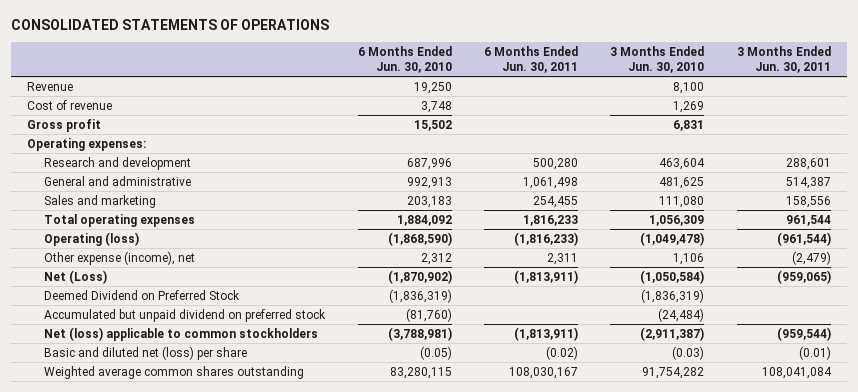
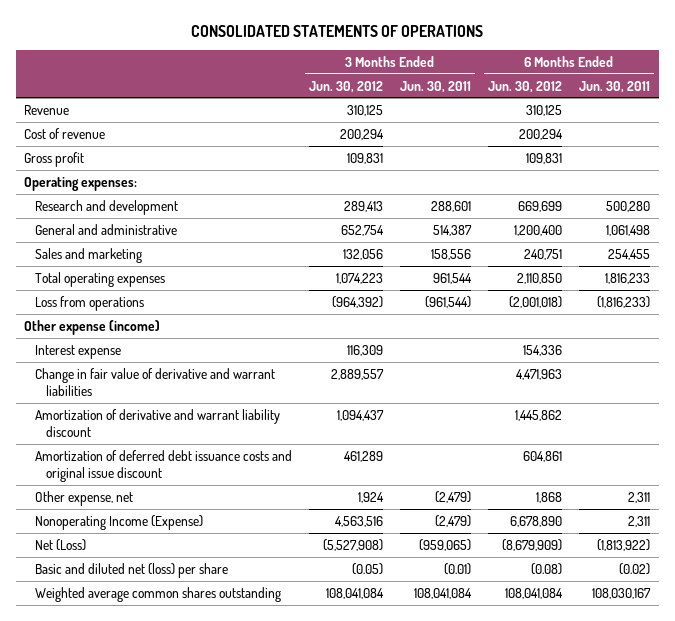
[357,45,452,73] 6 Months Ended Jun. 30, 2010 -> none
[610,45,705,73] 3 Months Ended Jun. 30, 2010 -> none
none -> [309,80,384,93] Jun. 30, 2012
none -> [488,80,563,93] Jun. 30, 2012
[44,290,241,301] Deemed Dividend on Preferred Stock -> none
[44,309,327,323] Accumulated but unpaid dividend on preferred stock -> none
[44,327,319,342] Net (loss) applicable to common stockholders -> none
[44,232,140,247] Operating (loss) -> [35,295,145,311] Loss from operations
none -> [24,319,161,335] Other expense (income)
none -> [35,344,122,359] Interest expense
none -> [35,367,276,397] Change in fair value of derivative and warrant liabilities
none -> [35,408,281,438] Amortization of derivative and warrant liability discount
none -> [35,449,293,483] Amortization of deferred debt issuance costs and original issue discount
none -> [35,490,134,506] Other expense, net
[44,251,196,266] Other expense (income), net -> [35,514,204,530] Nonoperating Income (Expense)
[514,270,579,285] (1,813,911) -> [597,538,651,551] (1,813,922)

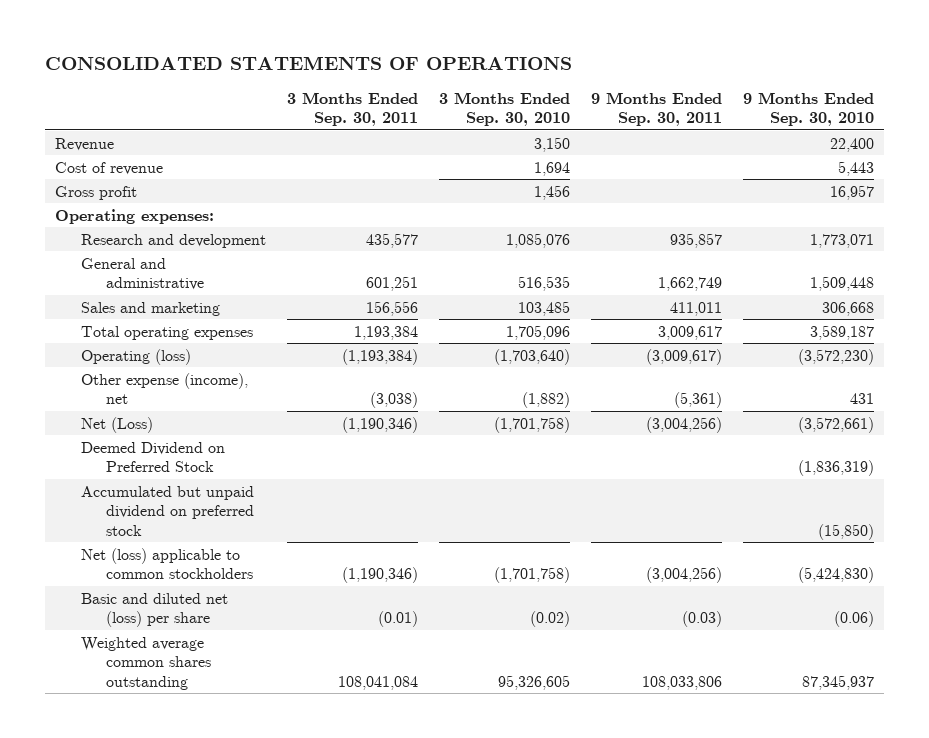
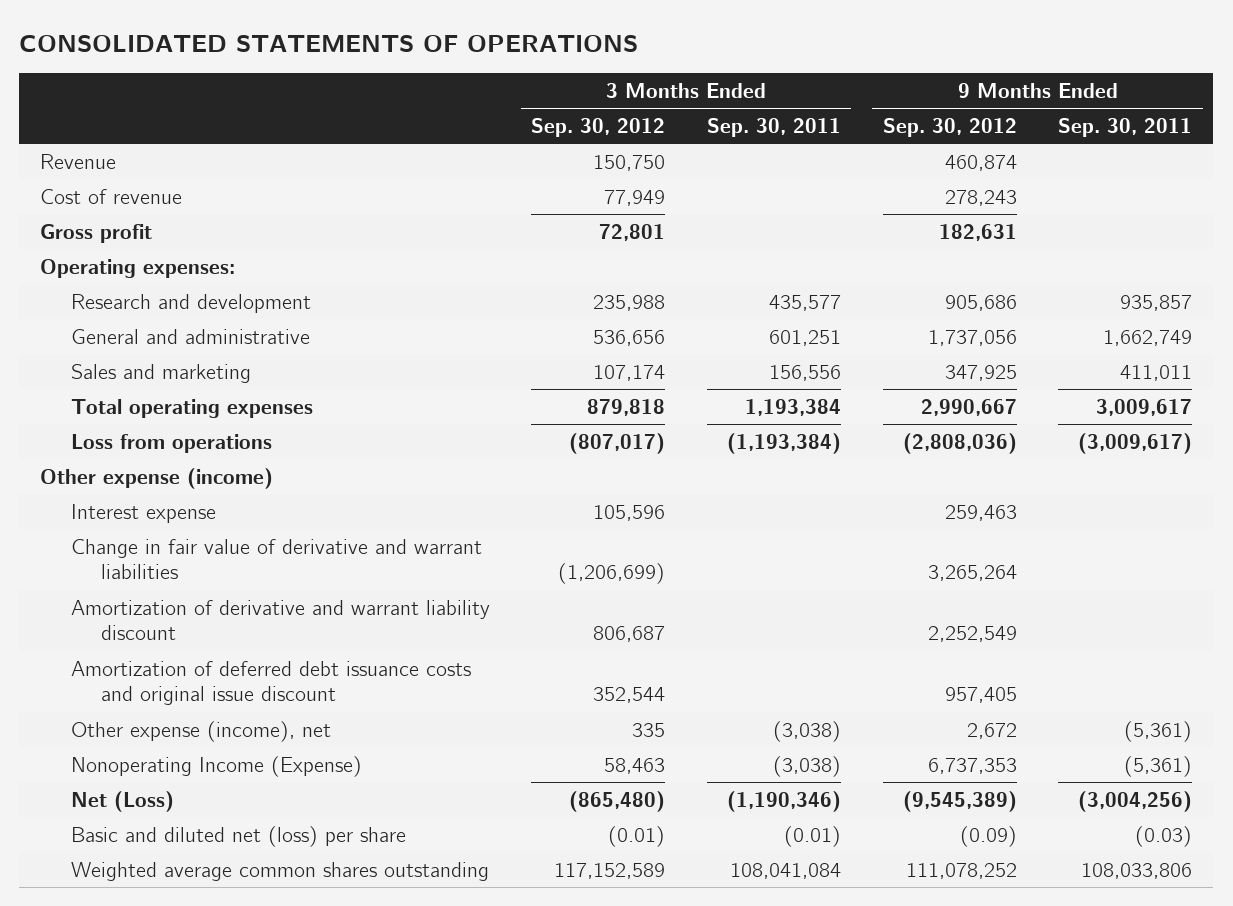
[438,91,570,127] 3 Months Ended Sep. 30, 2010 -> none
[742,91,874,127] 9 Months Ended Sep. 30, 2010 -> none
none -> [531,118,666,138] Sep. 30, 2012
none -> [882,118,1017,138] Sep. 30, 2012
[80,348,191,365] Operating (loss) -> [70,433,272,453] Loss from operations
none -> [40,467,274,489] Other expense (income)
none -> [70,503,216,523] Interest expense
none -> [70,538,482,580] Change in fair value of derivative and warrant liabilities
none -> [70,599,490,641] Amortization of derivative and warrant liability discount
none -> [70,660,471,706] Amortization of deferred debt issuance costs and original issue discount
none -> [70,755,362,777] Nonoperating Income (Expense)
[80,441,225,473] Deemed Dividend on Preferred Stock -> none
[80,485,255,536] Accumulated but unpaid dividend on preferred stock -> none
[80,547,254,580] Net (loss) applicable to common stockholders -> none

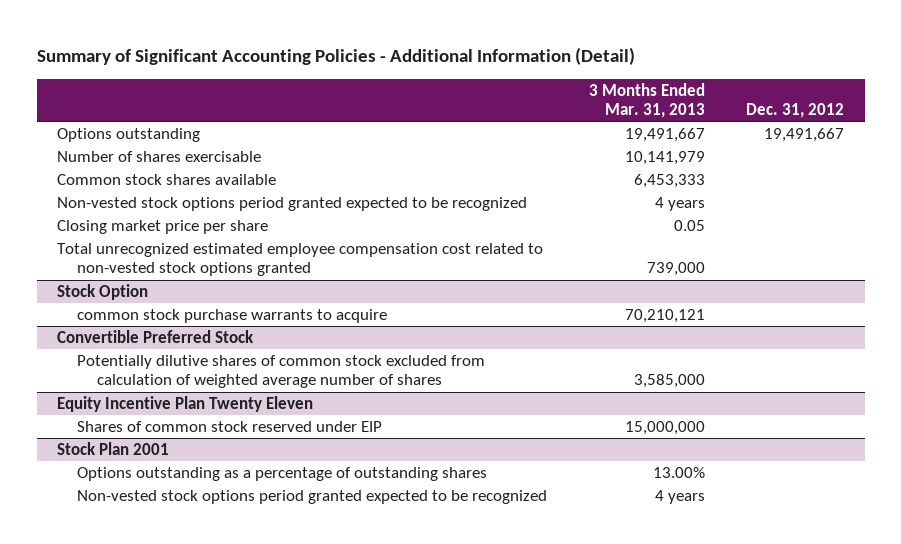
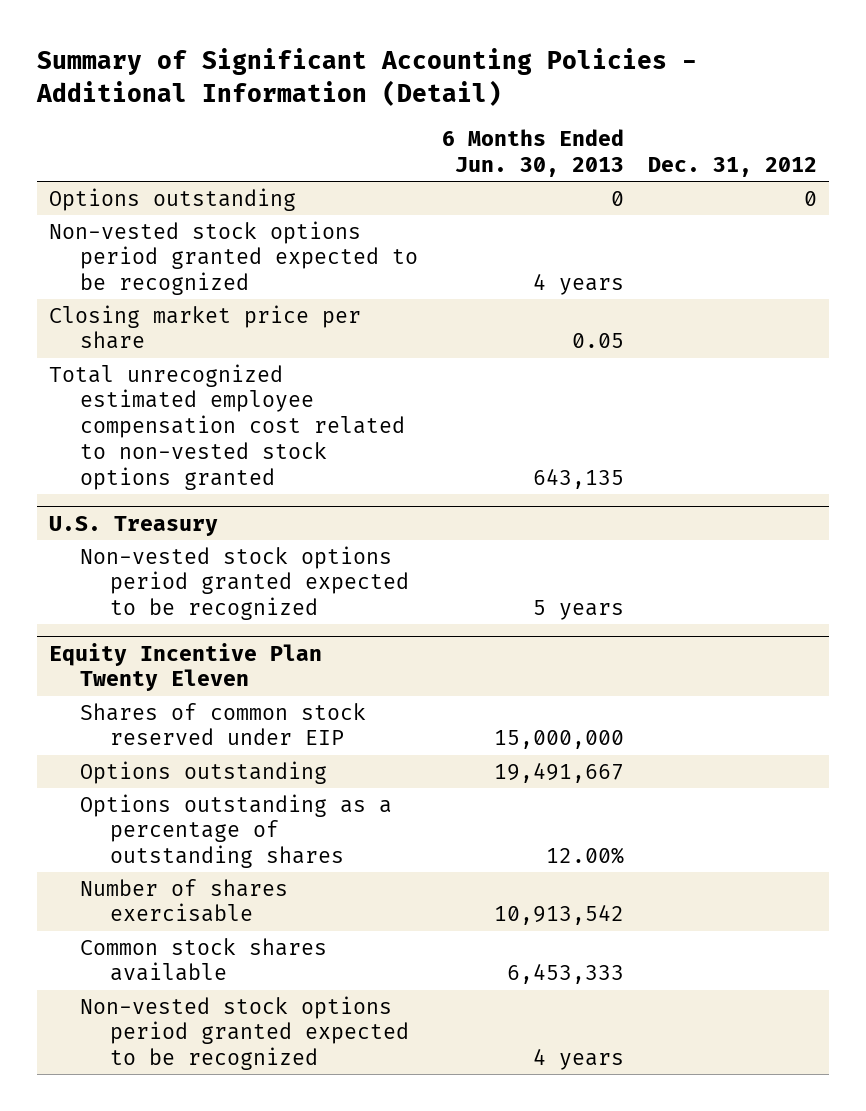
[588,82,705,118] 3 Months Ended Mar. 31, 2013 -> none
none -> [441,129,624,178] 6 Months Ended Jun. 30, 2013
[57,151,262,163] Number of shares exercisable -> none
[57,174,277,186] Common stock shares available -> none
[764,128,845,143] 19,491,667 -> [803,190,817,206] 0
[57,284,149,301] Stock Option -> none
[77,309,388,324] common stock purchase warrants to acquire -> none
[57,330,255,344] Convertible Preferred Stock -> none
[77,355,486,389] Potentially dilutive shares of common stock excluded from calculation of weighted average number of shares -> none
none -> [49,515,219,536] U.S. Treasury
none -> [79,545,409,621] Non-vested stock options period granted expected to be recognized
[57,442,170,456] Stock Plan 2001 -> none
[77,467,488,482] Options outstanding as a percentage of outstanding shares -> none
[77,490,548,505] Non-vested stock options period granted expected to be recognized -> none
none -> [79,760,327,784] Options outstanding
none -> [79,793,392,869] Options outstanding as a percentage of outstanding shares
none -> [79,878,288,923] Number of shares exercisable
none -> [79,937,327,982] Common stock shares available
none -> [79,995,409,1071] Non-vested stock options period granted expected to be recognized

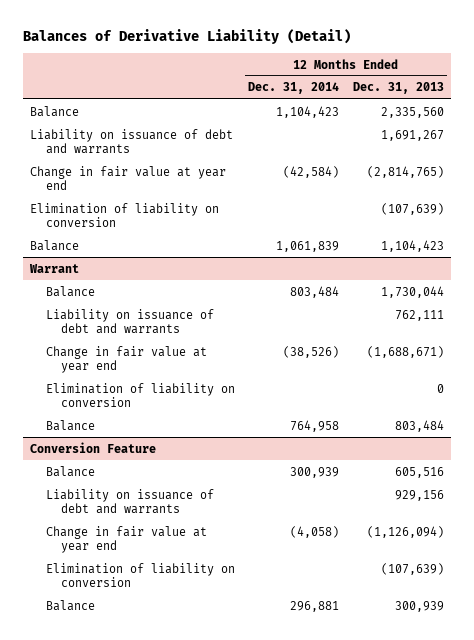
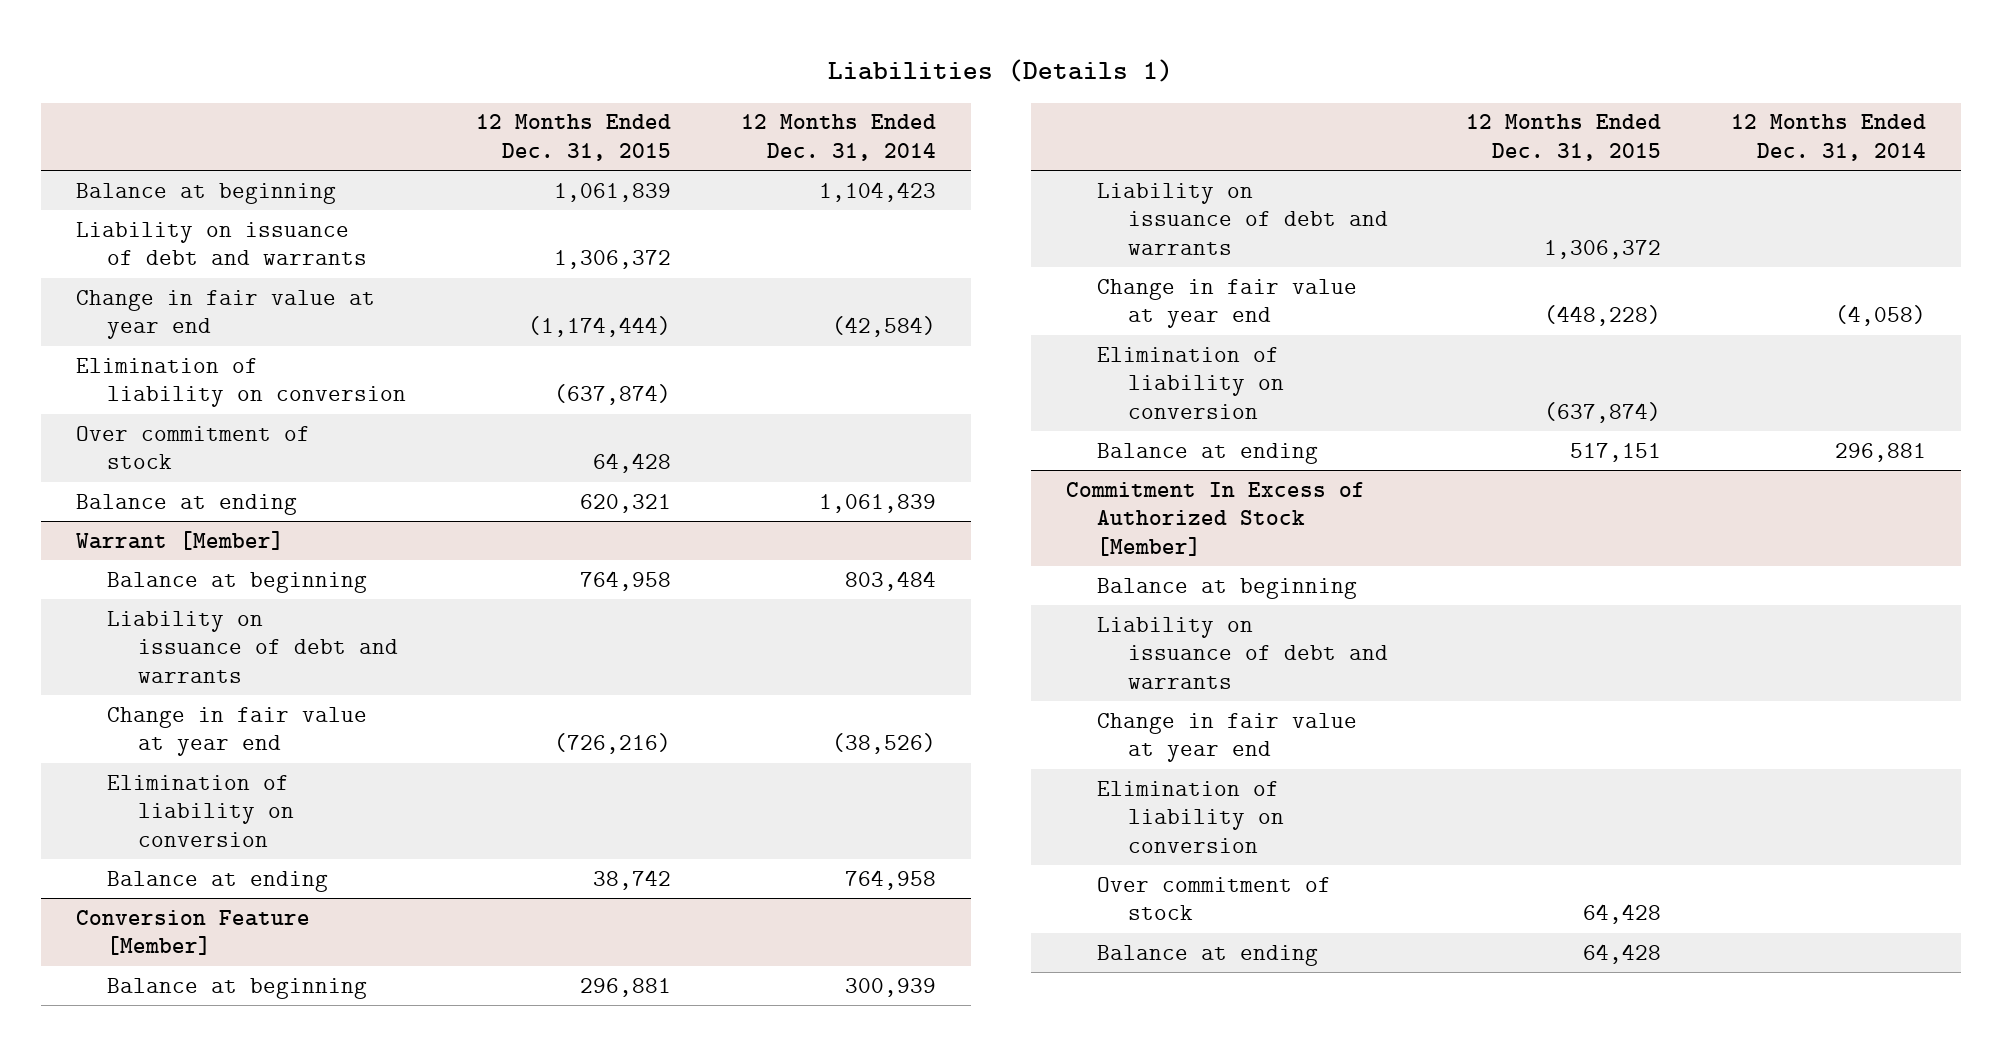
[23,29,352,45] Balances of Derivative Liability (Detail) -> [828,58,1174,82] Liabilities (Details 1)
[352,82,444,95] Dec. 31, 2013 -> none
none -> [476,114,672,162] 12 Months Ended Dec. 31, 2015
[30,105,80,117] Balance -> [76,182,337,204] Balance at beginning
none -> [76,425,311,470] Over commitment of stock
[30,239,80,251] Balance -> [76,493,298,515] Balance at ending
[29,263,80,273] Warrant -> [76,530,285,550] Warrant [Member]
[45,285,95,297] Balance -> [107,571,368,593] Balance at beginning
[45,419,95,431] Balance -> [107,870,329,892] Balance at ending
[30,441,157,453] Conversion Feature -> [76,909,311,956] Conversion Feature [Member]
[45,465,95,477] Balance -> [107,977,368,999] Balance at beginning
[45,599,95,611] Balance -> [1097,442,1319,464] Balance at ending
none -> [1066,481,1366,557] Commitment In Excess of Authorized Stock [Member]
none -> [1097,577,1358,599] Balance at beginning
none -> [1097,616,1388,690] Liability on issuance of debt and warrants
none -> [1097,712,1358,763] Change in fair value at year end
none -> [1097,780,1284,854] Elimination of liability on conversion
none -> [1097,876,1332,921] Over commitment of stock
none -> [1097,944,1319,966] Balance at ending

